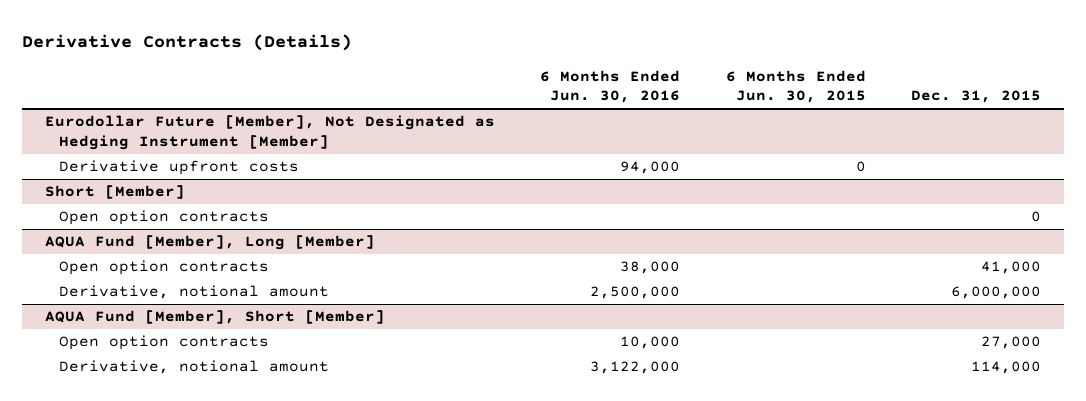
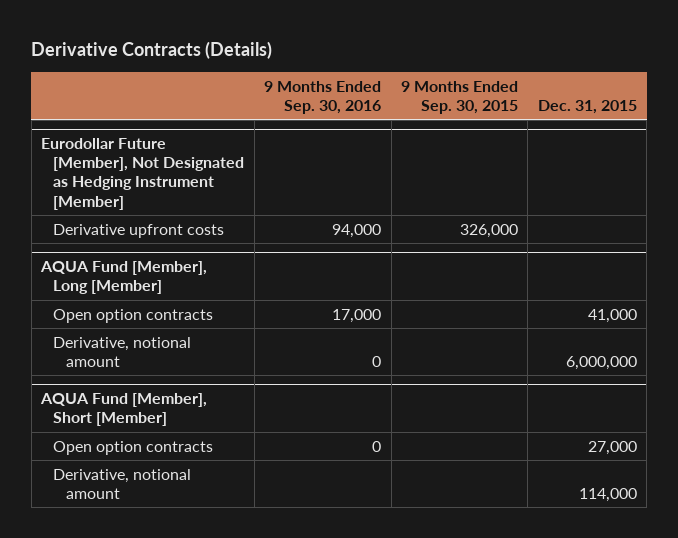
[540,69,681,104] 6 Months Ended Jun. 30, 2016 -> none
[725,69,866,104] 6 Months Ended Jun. 30, 2015 -> none
none -> [264,80,382,114] 9 Months Ended Sep. 30, 2016
none -> [400,80,518,114] 9 Months Ended Sep. 30, 2015
[44,185,185,200] Short [Member] -> none
[58,210,269,226] Open option contracts -> none

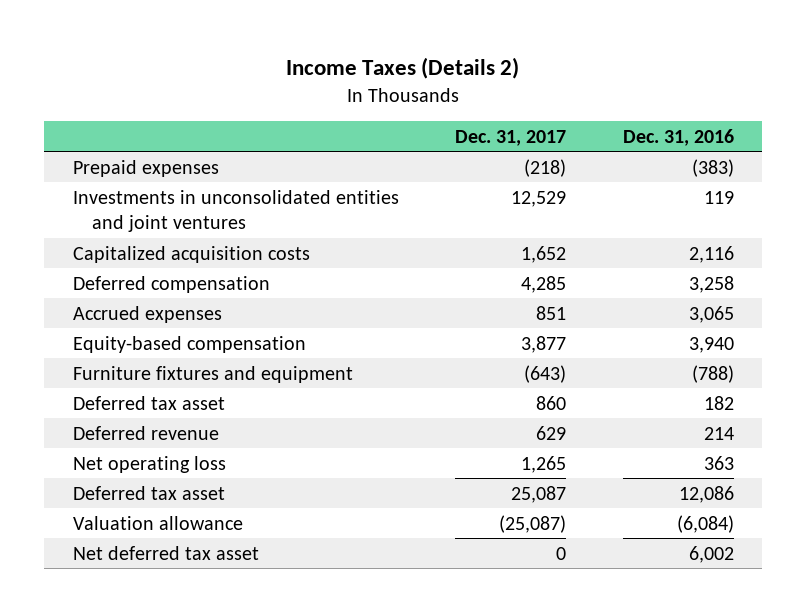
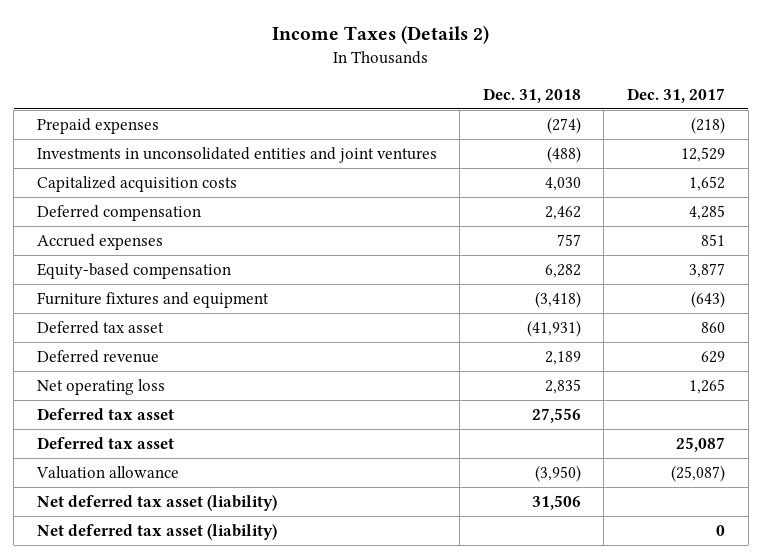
[622,128,734,146] Dec. 31, 2016 -> none
none -> [482,87,581,103] Dec. 31, 2018
none -> [36,407,174,420] Deferred tax asset
none -> [36,494,277,511] Net deferred tax asset (liability)
[72,545,259,560] Net deferred tax asset -> [36,523,277,540] Net deferred tax asset (liability)

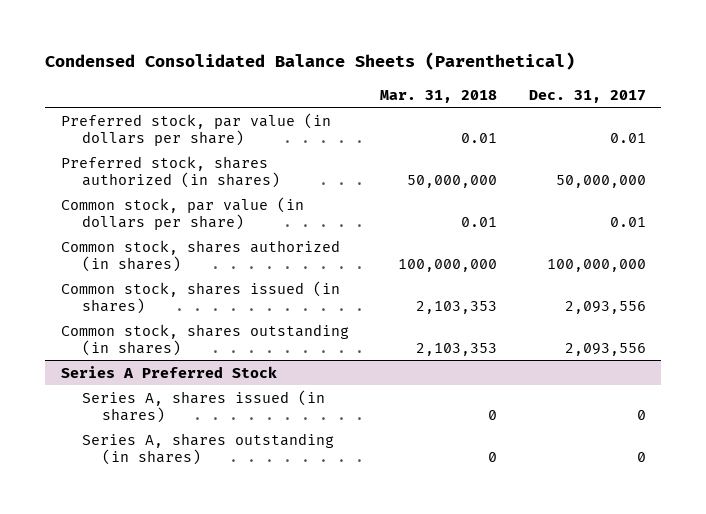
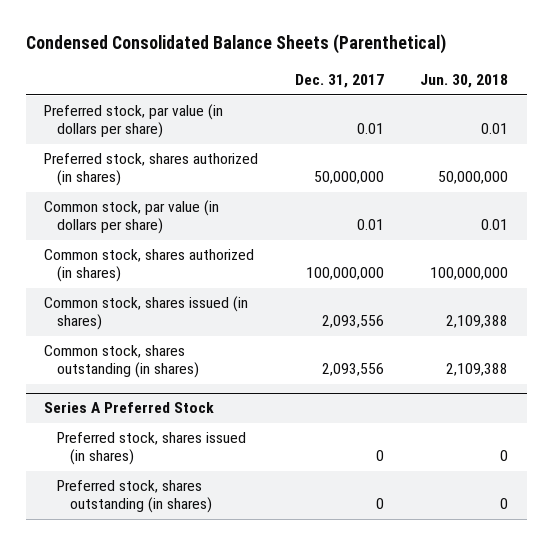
[380,89,498,103] Mar. 31, 2018 -> none
none -> [420,74,509,89] Jun. 30, 2018
[81,389,325,423] Series A, shares issued (in shares) -> [56,432,246,466] Preferred stock, shares issued (in shares)
[81,432,334,465] Series A, shares outstanding (in shares) -> [56,480,212,514] Preferred stock, shares outstanding (in shares)

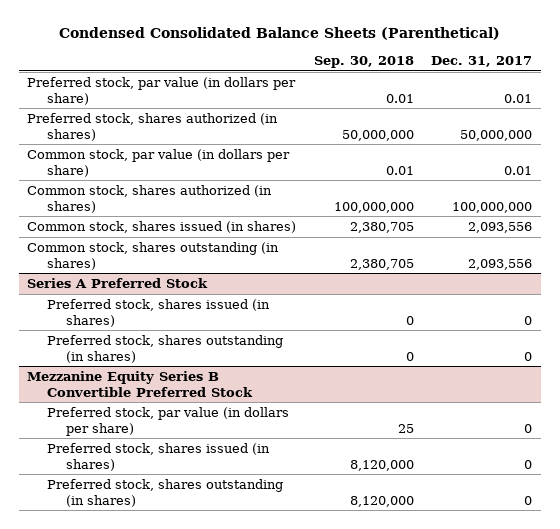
[420,74,509,89] Jun. 30, 2018 -> none
none -> [313,56,414,69] Sep. 30, 2018
none -> [27,370,253,397] Mezzanine Equity Series B Convertible Preferred Stock
none -> [46,406,289,436] Preferred stock, par value (in dollars per share)
none -> [46,442,270,471] Preferred stock, shares issued (in shares)
none -> [46,478,283,507] Preferred stock, shares outstanding (in shares)

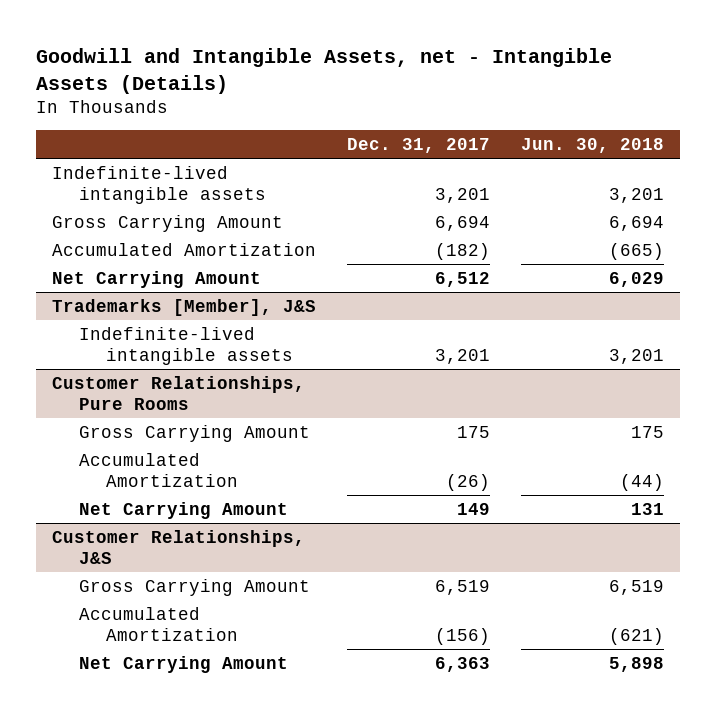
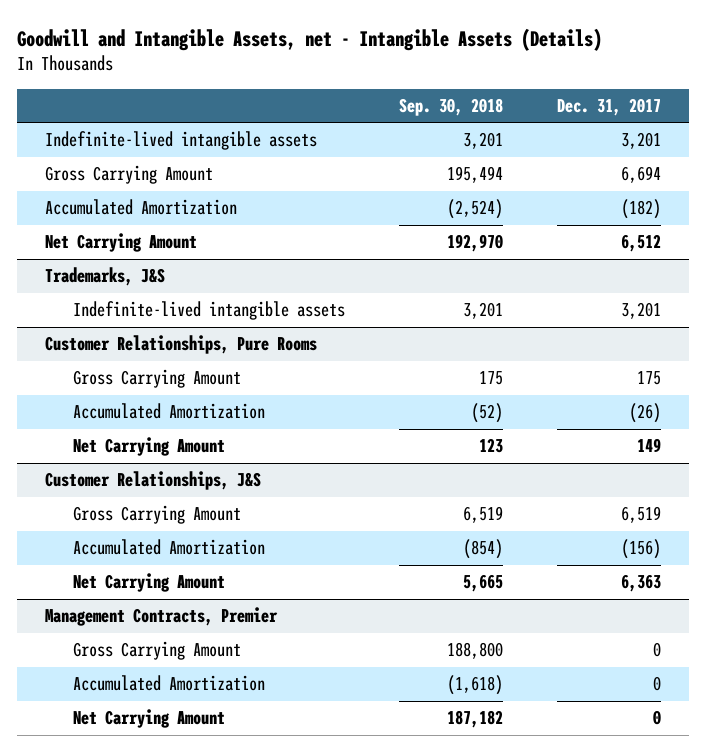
[521,138,665,154] Jun. 30, 2018 -> none
none -> [399,97,504,116] Sep. 30, 2018
[51,298,316,316] Trademarks [Member], J&S -> [44,267,165,287] Trademarks, J&S
none -> [44,607,278,627] Management Contracts, Premier
none -> [72,641,241,661] Gross Carrying Amount
none -> [72,675,265,692] Accumulated Amortization
none -> [72,709,225,729] Net Carrying Amount

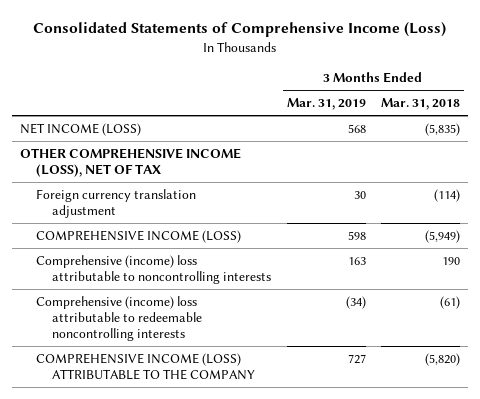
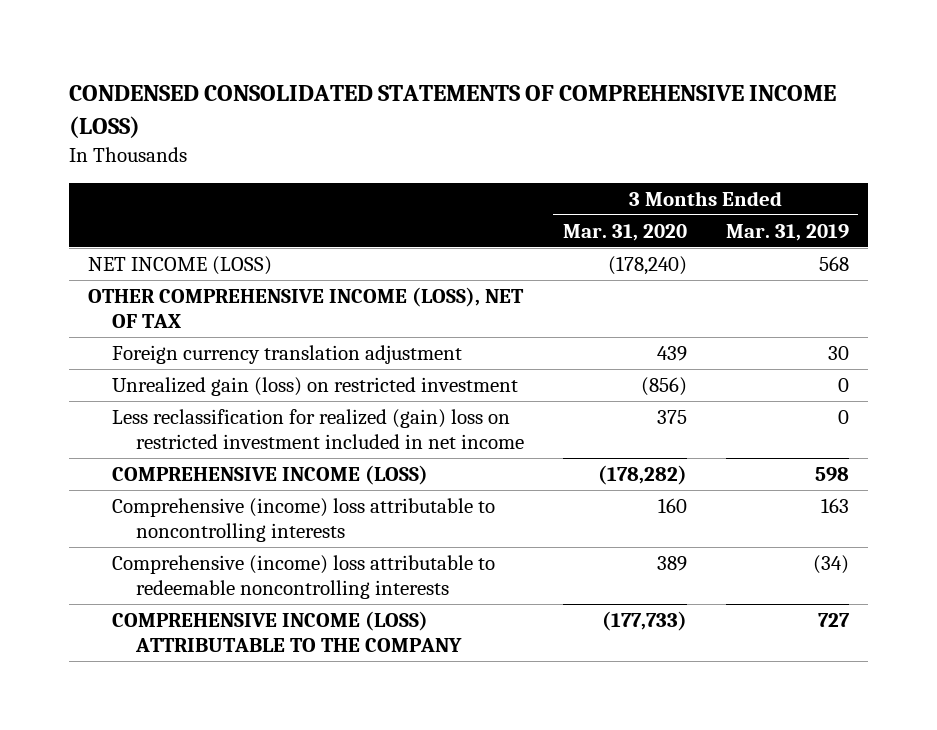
[32,22,446,38] Consolidated Statements of Comprehensive Income (Loss) -> [68,85,836,138] CONDENSED CONSOLIDATED STATEMENTS OF COMPREHENSIVE INCOME (LOSS)
[381,98,461,111] Mar. 31, 2018 -> none
none -> [562,223,687,241] Mar. 31, 2020
none -> [112,377,519,397] Unrealized gain (loss) on restricted investment
none -> [112,409,524,450] Less reclassification for realized (gain) loss on restricted investment included in net income

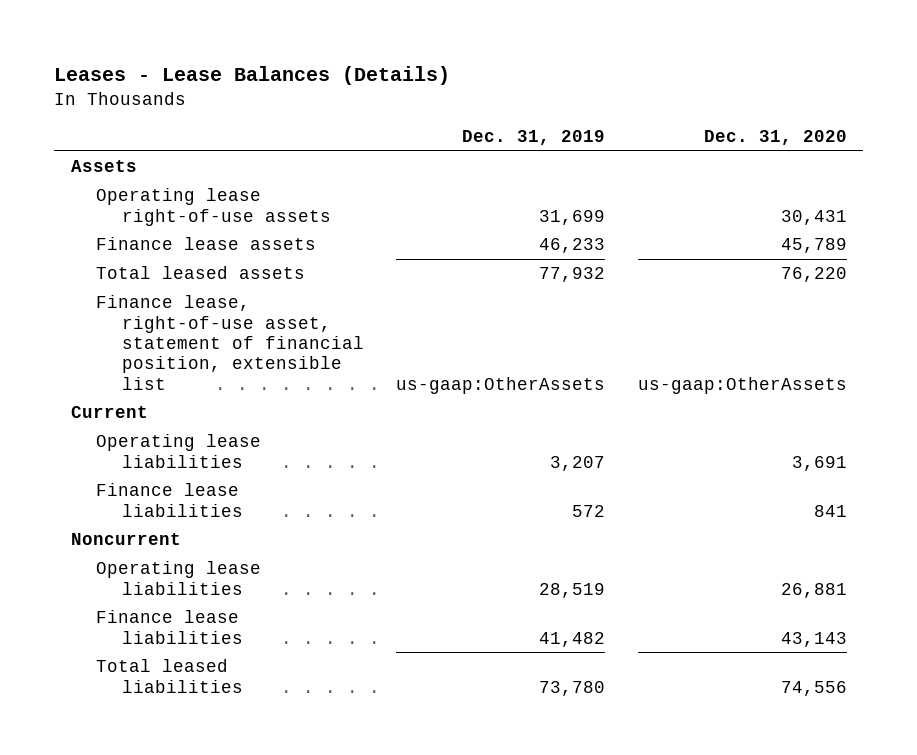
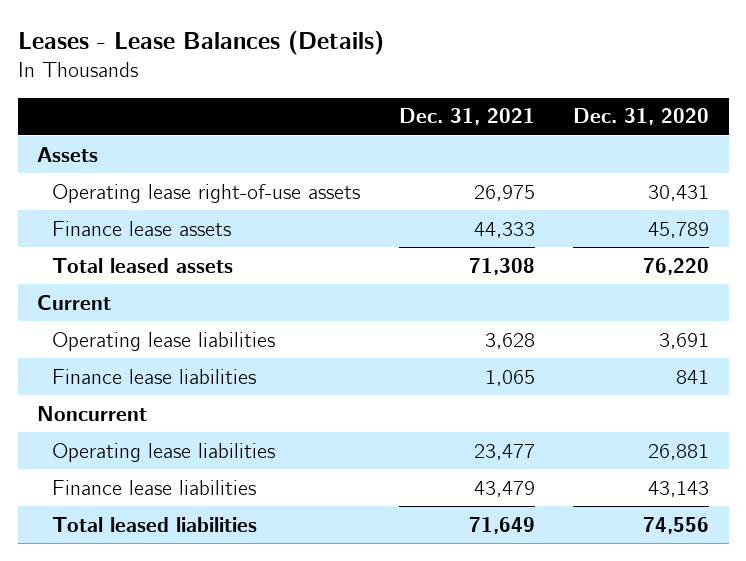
[462,129,606,145] Dec. 31, 2019 -> none
none -> [398,108,535,126] Dec. 31, 2021
[96,295,364,390] Finance lease, right-of-use asset, statement of financial position, extensible list -> none

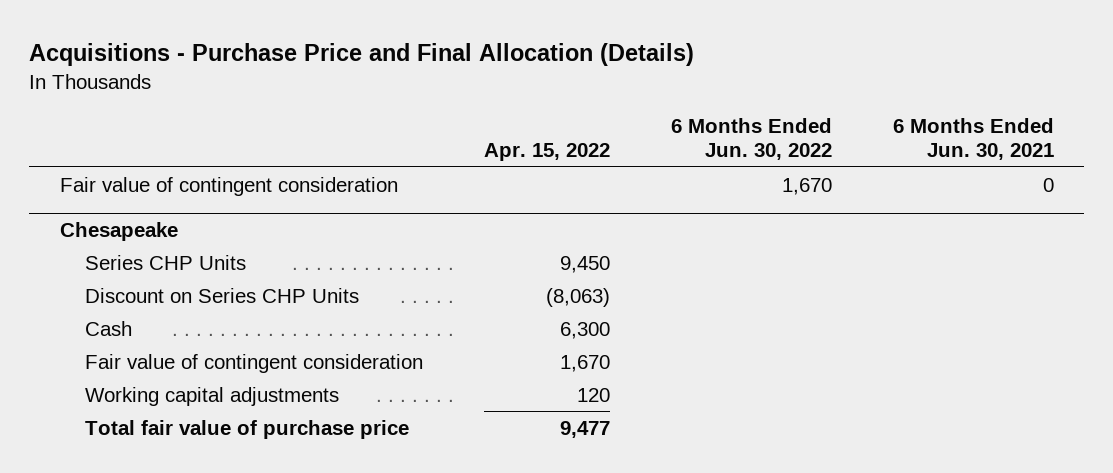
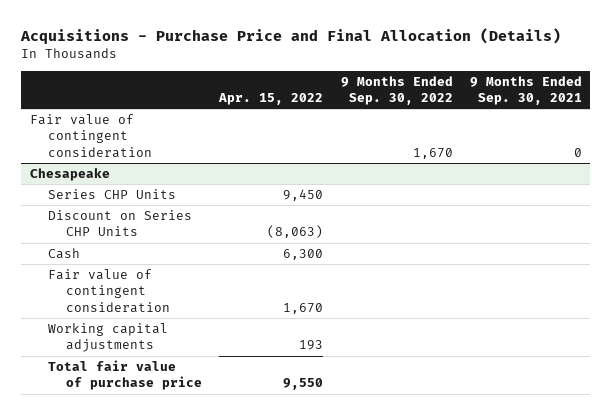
[670,117,832,161] 6 Months Ended Jun. 30, 2022 -> none
[892,117,1054,161] 6 Months Ended Jun. 30, 2021 -> none
none -> [340,75,453,106] 9 Months Ended Sep. 30, 2022
none -> [469,75,582,106] 9 Months Ended Sep. 30, 2021
[577,387,611,402] 120 -> [299,340,324,351] 193
[560,420,611,438] 9,477 -> [283,378,324,391] 9,550

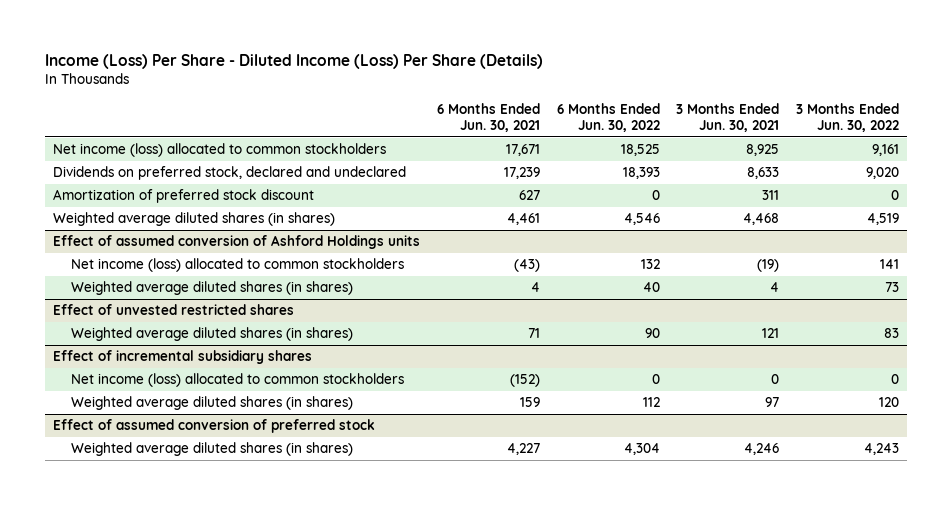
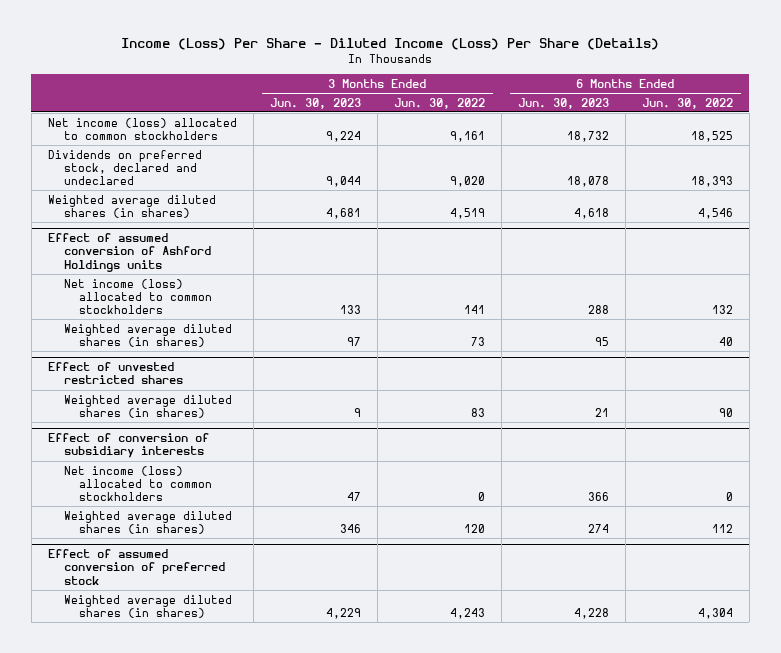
[437,102,541,132] 6 Months Ended Jun. 30, 2021 -> none
[676,102,780,132] 3 Months Ended Jun. 30, 2021 -> none
none -> [269,97,361,109] Jun. 30, 2023
none -> [517,97,609,109] Jun. 30, 2023
[53,189,315,204] Amortization of preferred stock discount -> none
[53,350,313,365] Effect of incremental subsidiary shares -> [47,433,209,459] Effect of conversion of subsidiary interests

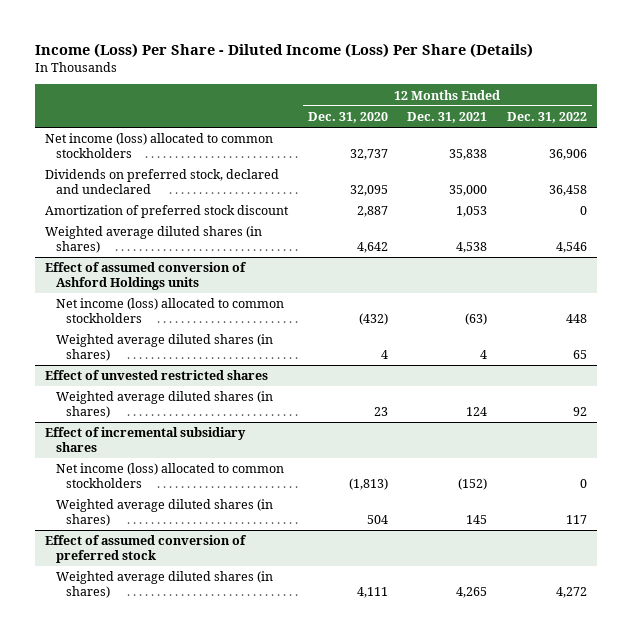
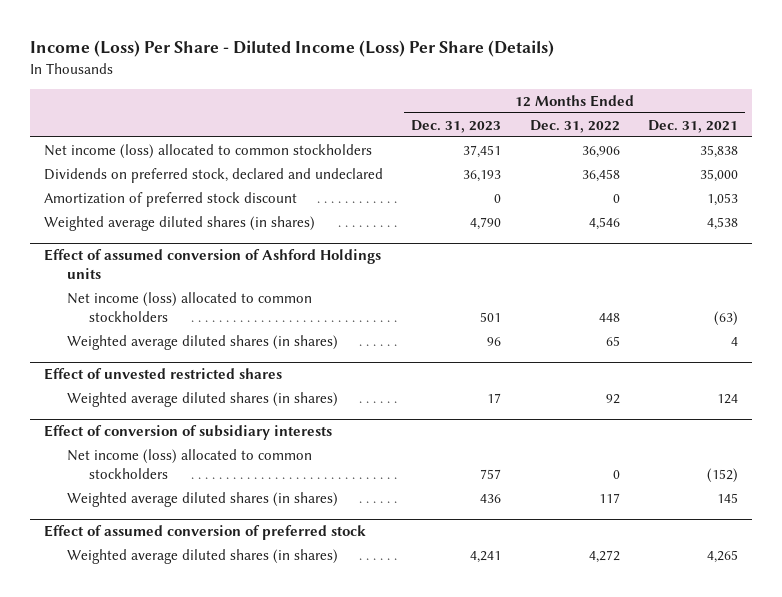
[307,112,388,124] Dec. 31, 2020 -> none
none -> [411,119,502,133] Dec. 31, 2023
[44,427,246,453] Effect of incremental subsidiary shares -> [44,425,333,441] Effect of conversion of subsidiary interests

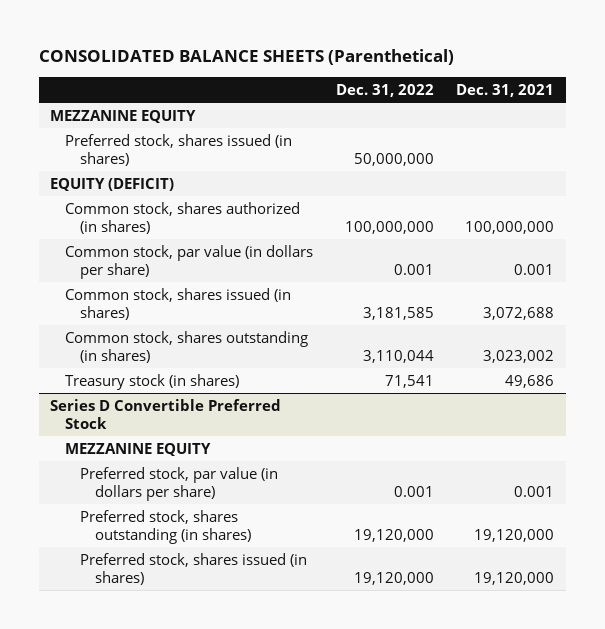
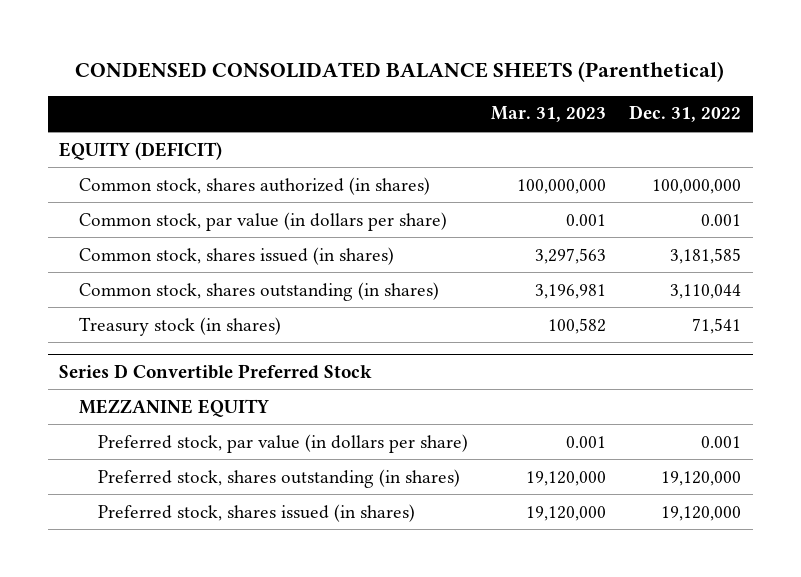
[38,49,454,66] CONSOLIDATED BALANCE SHEETS (Parenthetical) -> [75,60,725,82] CONDENSED CONSOLIDATED BALANCE SHEETS (Parenthetical)
[456,83,555,97] Dec. 31, 2021 -> none
none -> [491,106,607,123] Mar. 31, 2023
[50,109,197,123] MEZZANINE EQUITY -> none
[65,133,293,166] Preferred stock, shares issued (in shares) -> none

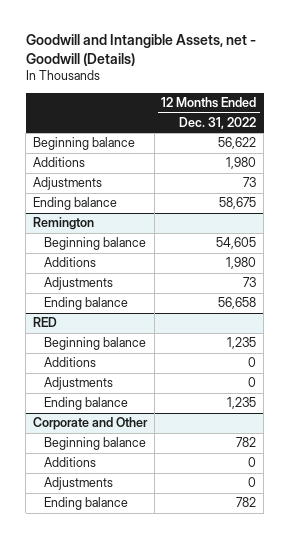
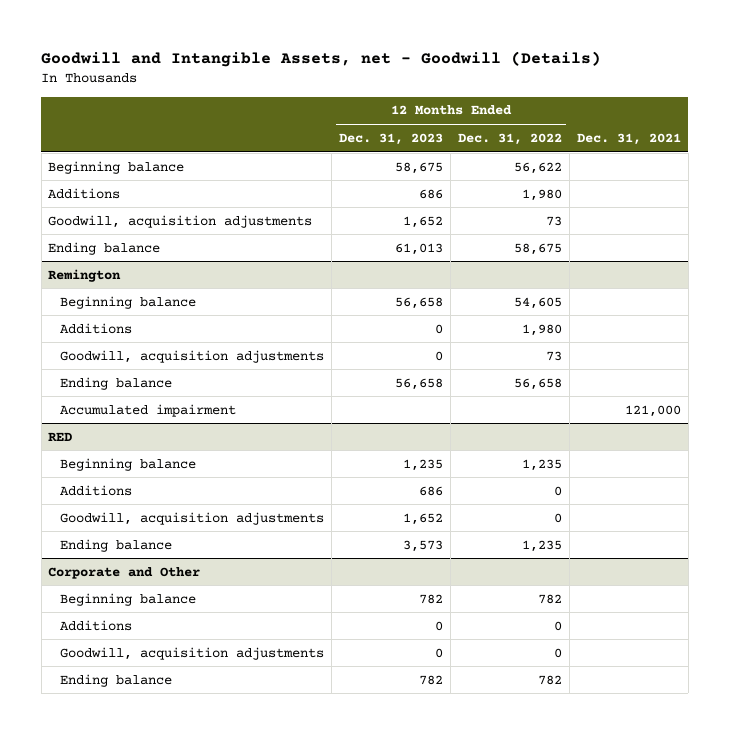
none -> [339,132,444,145] Dec. 31, 2023
none -> [576,132,681,145] Dec. 31, 2021
[32,177,102,191] Adjustments -> [48,214,313,228] Goodwill, acquisition adjustments
[44,277,114,291] Adjustments -> [60,349,325,363] Goodwill, acquisition adjustments
none -> [60,403,237,417] Accumulated impairment
[44,377,114,391] Adjustments -> [60,511,325,525] Goodwill, acquisition adjustments
[44,477,114,491] Adjustments -> [60,646,325,660] Goodwill, acquisition adjustments

